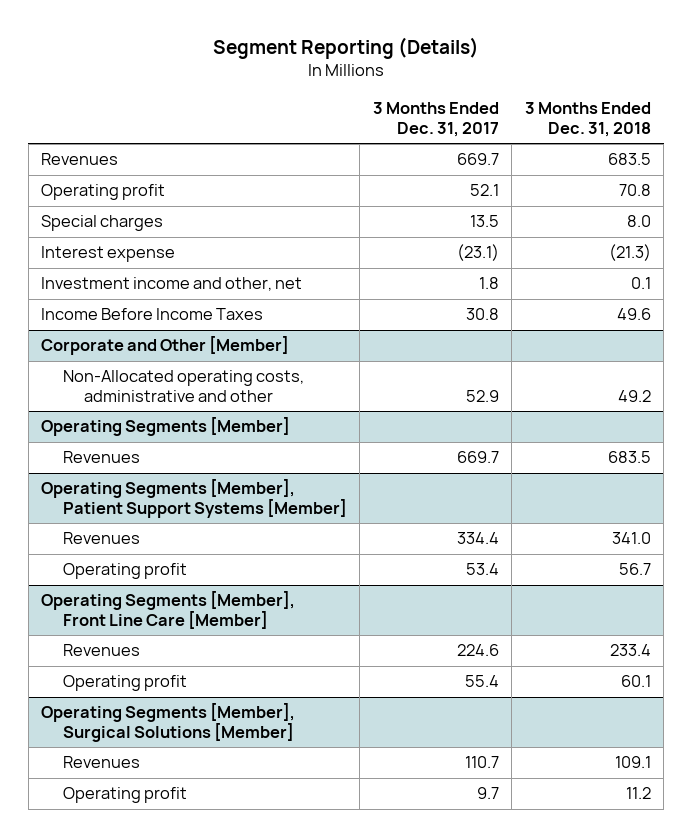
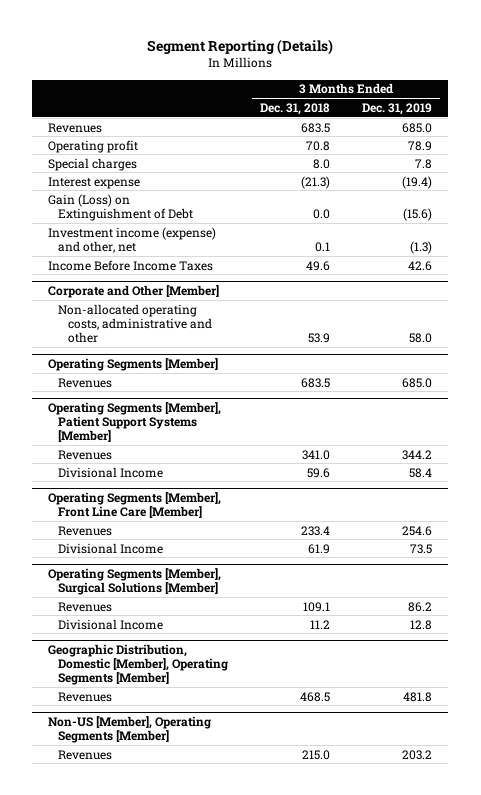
[372,101,499,137] 3 Months Ended Dec. 31, 2017 -> none
none -> [362,102,433,115] Dec. 31, 2019
none -> [48,193,194,221] Gain (Loss) on Extinguishment of Debt
[41,277,303,292] Investment income and other, net -> [48,226,217,253] Investment income (expense) and other, net
[62,370,304,403] Non-Allocated operating costs, administrative and other -> [58,303,212,343] Non-allocated operating costs, administrative and other
[617,390,651,403] 49.2 -> [308,332,331,343] 53.9
[62,563,187,580] Operating profit -> none
none -> [58,466,164,478] Divisional Income
[62,675,187,692] Operating profit -> none
none -> [58,542,164,554] Divisional Income
[62,787,187,804] Operating profit -> [58,618,164,630] Divisional Income
none -> [48,643,229,685] Geographic Distribution, Domestic [Member], Operating Segments [Member]
none -> [58,691,113,702] Revenues
none -> [48,715,212,743] Non-US [Member], Operating Segments [Member]
none -> [58,749,113,760] Revenues

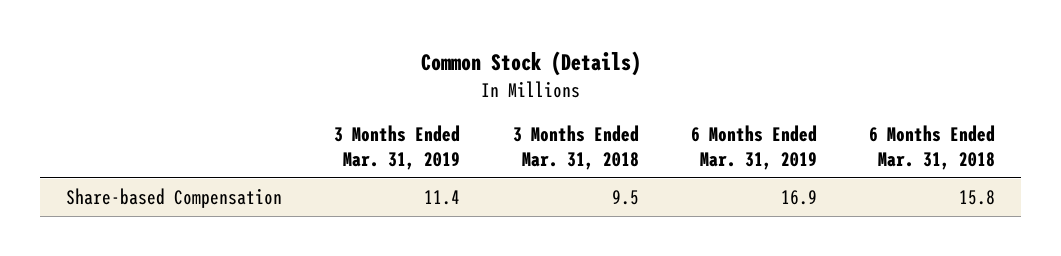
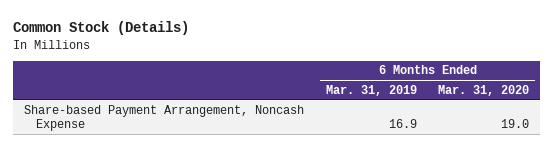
[334,125,461,170] 3 Months Ended Mar. 31, 2019 -> none
[512,125,639,170] 3 Months Ended Mar. 31, 2018 -> none
[868,125,995,170] 6 Months Ended Mar. 31, 2018 -> none
none -> [438,84,530,96] Mar. 31, 2020
[66,188,283,209] Share-based Compensation -> [24,104,305,132] Share-based Payment Arrangement, Noncash Expense

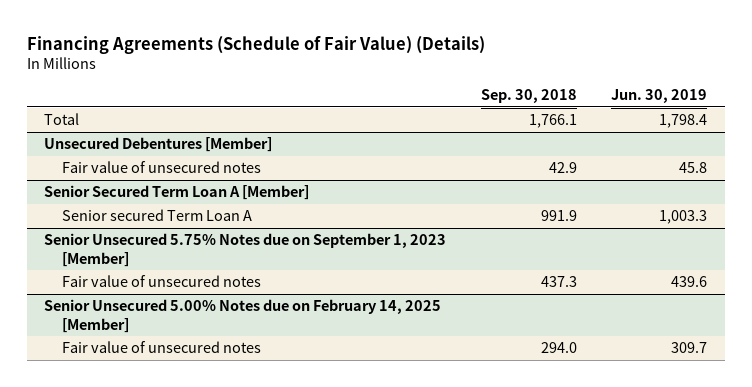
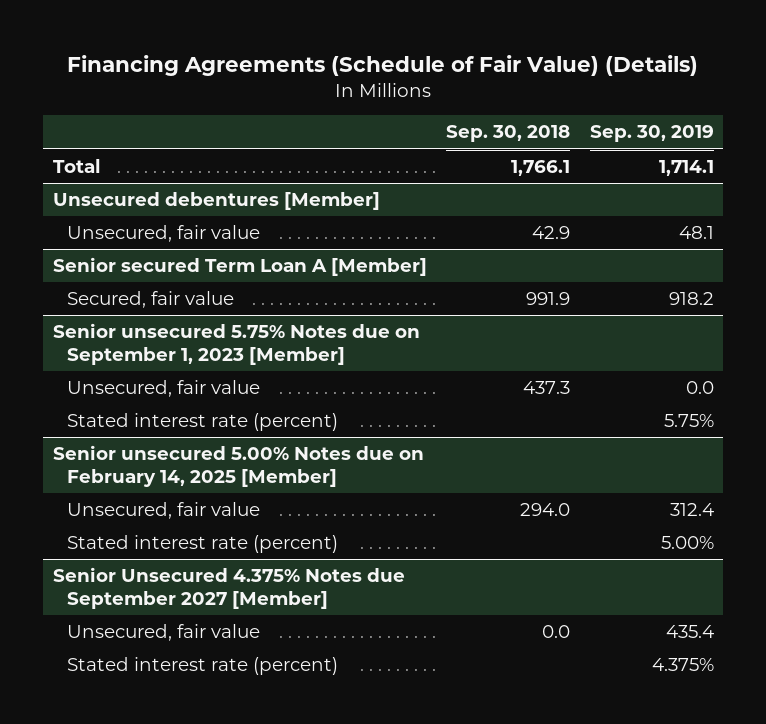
[611,89,708,104] Jun. 30, 2019 -> none
none -> [589,125,714,143] Sep. 30, 2019
[44,137,273,153] Unsecured Debentures [Member] -> [52,192,380,211] Unsecured debentures [Member]
[61,161,261,174] Fair value of unsecured notes -> [66,225,260,243] Unsecured, fair value
[44,185,310,201] Senior Secured Term Loan A [Member] -> [52,257,427,277] Senior secured Term Loan A [Member]
[61,209,252,222] Senior secured Term Loan A -> [66,291,234,309] Secured, fair value
[44,233,447,267] Senior Unsecured 5.75% Notes due on September 1, 2023 [Member] -> [52,323,420,366] Senior unsecured 5.75% Notes due on September 1, 2023 [Member]
[61,275,261,288] Fair value of unsecured notes -> [66,380,260,398] Unsecured, fair value
none -> [66,413,338,432] Stated interest rate (percent)
[44,299,442,333] Senior Unsecured 5.00% Notes due on February 14, 2025 [Member] -> [52,445,424,488] Senior unsecured 5.00% Notes due on February 14, 2025 [Member]
[61,341,261,354] Fair value of unsecured notes -> [66,502,260,520] Unsecured, fair value
none -> [66,535,338,554] Stated interest rate (percent)
none -> [52,567,405,610] Senior Unsecured 4.375% Notes due September 2027 [Member]
none -> [66,624,260,642] Unsecured, fair value
none -> [66,657,338,676] Stated interest rate (percent)

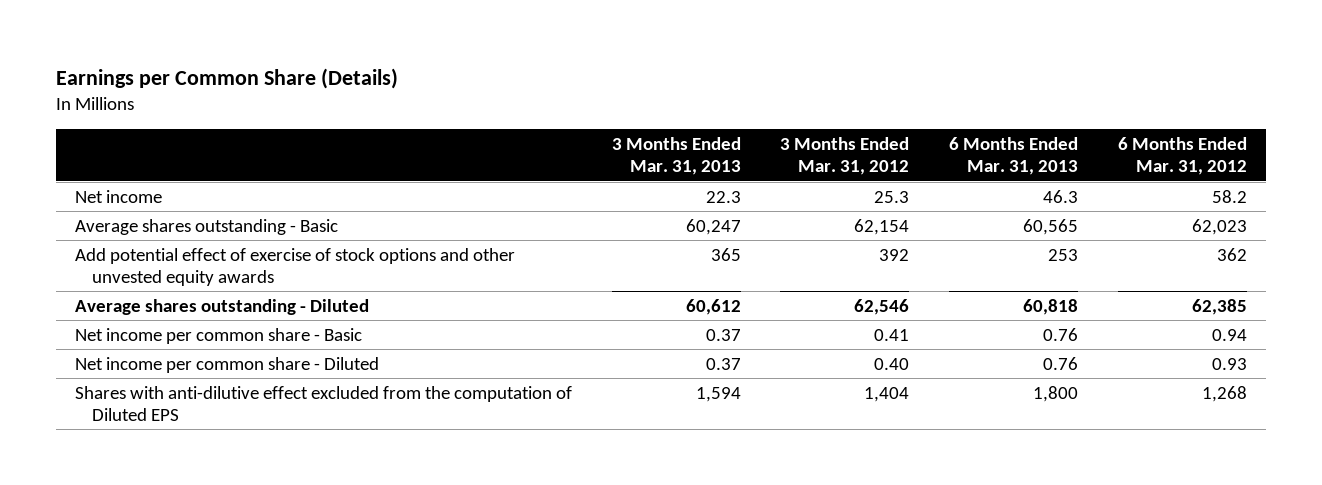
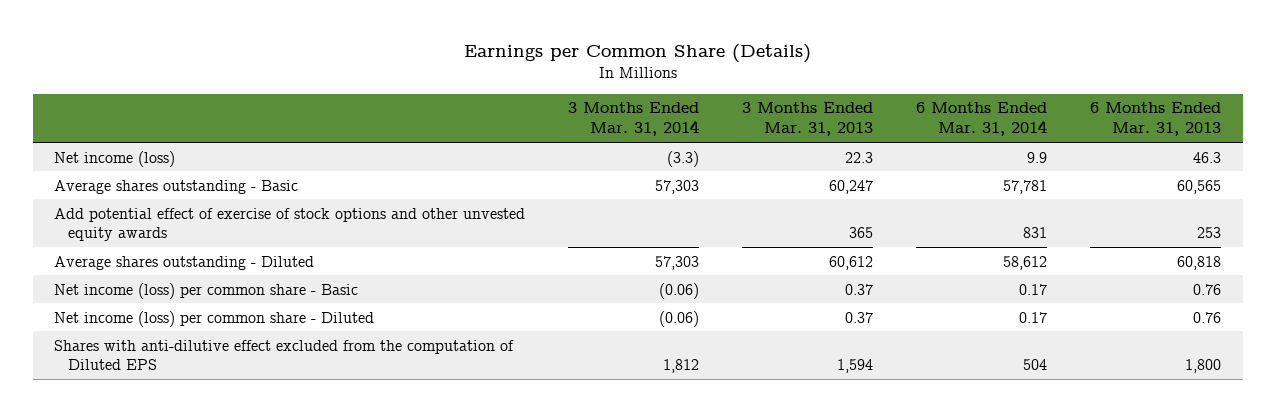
[780,136,910,176] 3 Months Ended Mar. 31, 2012 -> none
[1117,136,1247,176] 6 Months Ended Mar. 31, 2012 -> none
none -> [568,102,700,137] 3 Months Ended Mar. 31, 2014
none -> [916,102,1048,137] 6 Months Ended Mar. 31, 2014
[75,189,163,203] Net income -> [54,150,176,167] Net income (loss)
[75,327,363,344] Net income per common share - Basic -> [54,282,359,299] Net income (loss) per common share - Basic
[75,356,380,373] Net income per common share - Diluted -> [54,310,375,327] Net income (loss) per common share - Diluted

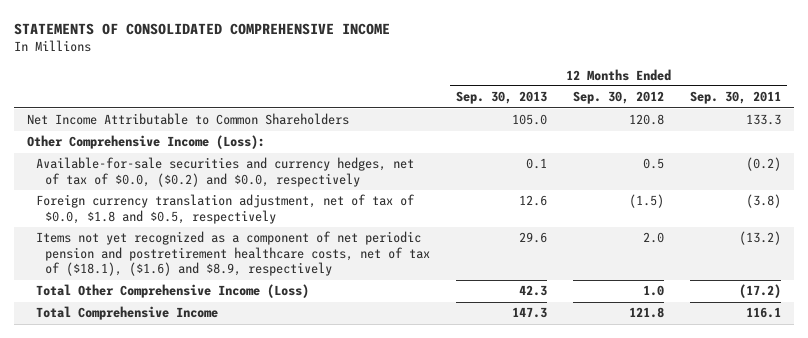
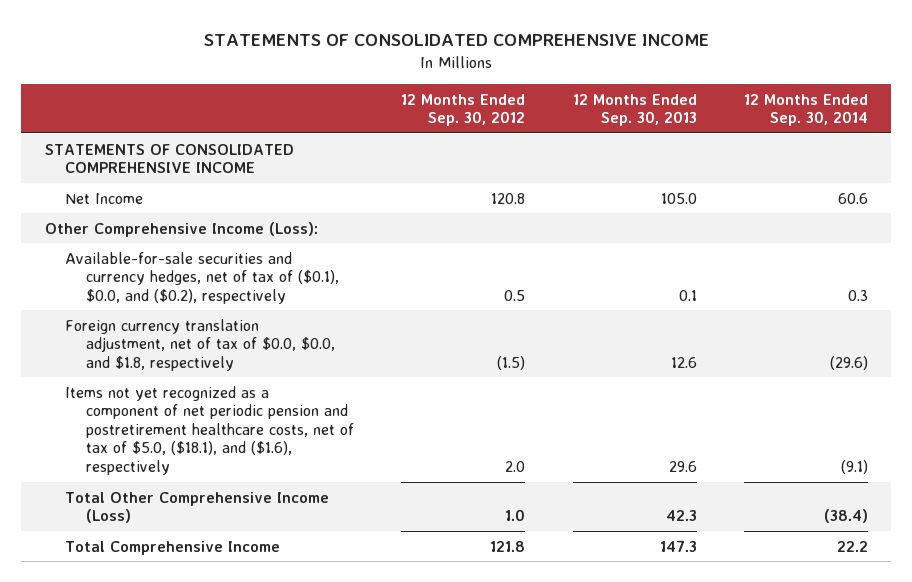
[689,91,781,105] Sep. 30, 2011 -> none
none -> [743,93,868,127] 12 Months Ended Sep. 30, 2014
none -> [44,143,294,174] STATEMENTS OF CONSOLIDATED COMPREHENSIVE INCOME
[27,113,350,126] Net Income Attributable to Common Shareholders -> [65,192,144,204] Net Income
[36,157,415,187] Available-for-sale securities and currency hedges, net of tax of $0.0, ($0.2) and $0.0, respectively -> [65,251,340,304] Available-for-sale securities and currency hedges, net of tax of ($0.1), $0.0, and ($0.2), respectively
[36,194,416,224] Foreign currency translation adjustment, net of tax of $0.0, $1.8 and $0.5, respectively -> [65,318,336,371] Foreign currency translation adjustment, net of tax of $0.0, $0.0, and $1.8, respectively
[36,231,431,277] Items not yet recognized as a component of net periodic pension and postretirement healthcare costs, net of tax of ($18.1), ($1.6) and $8.9, respectively -> [65,385,355,476] Items not yet recognized as a component of net periodic pension and postretirement healthcare costs, net of tax of $5.0, ($18.1), and ($1.6), respectively

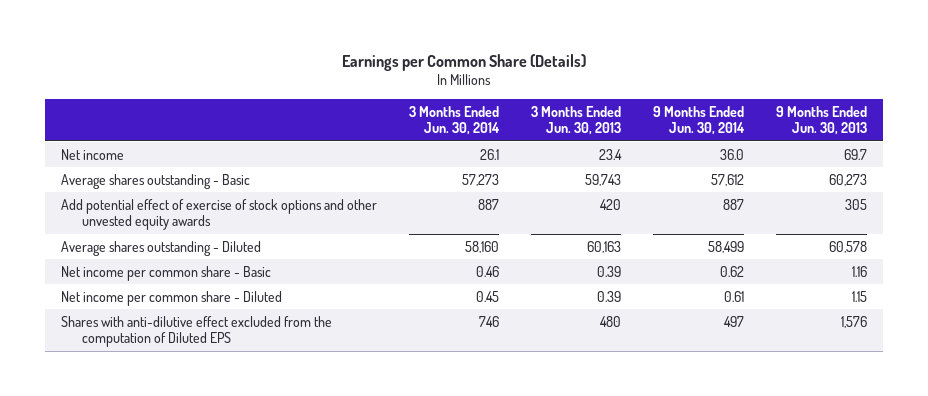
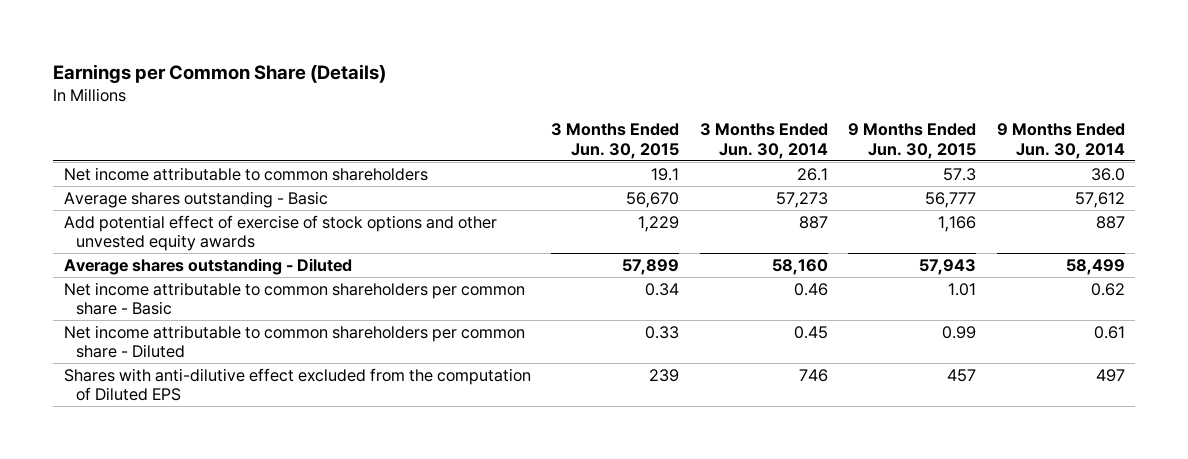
[531,105,622,136] 3 Months Ended Jun. 30, 2013 -> none
[776,105,868,136] 9 Months Ended Jun. 30, 2013 -> none
none -> [551,123,680,159] 3 Months Ended Jun. 30, 2015
none -> [848,123,977,159] 9 Months Ended Jun. 30, 2015
[61,148,125,160] Net income -> [63,166,428,181] Net income attributable to common shareholders
[61,265,272,281] Net income per common share - Basic -> [63,281,525,316] Net income attributable to common shareholders per common share - Basic
[61,290,283,306] Net income per common share - Diluted -> [63,324,525,359] Net income attributable to common shareholders per common share - Diluted

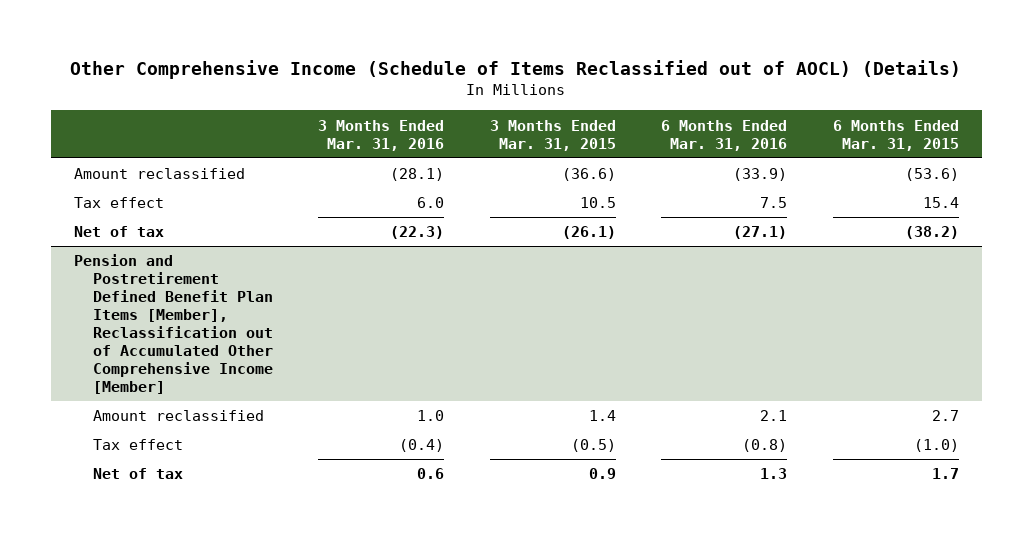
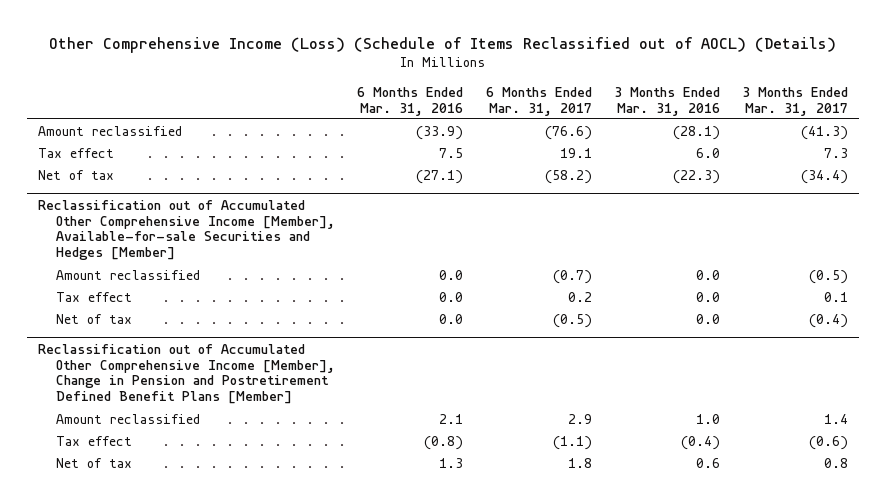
[70,59,962,79] Other Comprehensive Income (Schedule of Items Reclassified out of AOCL) (Details) -> [49,36,837,53] Other Comprehensive Income (Loss) (Schedule of Items Reclassified out of AOCL) (Details)
[489,119,616,151] 3 Months Ended Mar. 31, 2015 -> none
[832,119,959,151] 6 Months Ended Mar. 31, 2015 -> none
none -> [485,86,592,116] 6 Months Ended Mar. 31, 2017
none -> [741,86,848,116] 3 Months Ended Mar. 31, 2017
none -> [38,199,336,261] Reclassification out of Accumulated Other Comprehensive Income [Member], Available-for-sale Securities and Hedges [Member]
none -> [56,269,201,280] Amount reclassified
none -> [56,291,133,302] Tax effect
none -> [56,313,133,324] Net of tax
[73,254,273,395] Pension and Postretirement Defined Benefit Plan Items [Member], Reclassification out of Accumulated Other Comprehensive Income [Member] -> [38,343,336,405] Reclassification out of Accumulated Other Comprehensive Income [Member], Change in Pension and Postretirement Defined Benefit Plans [Member]

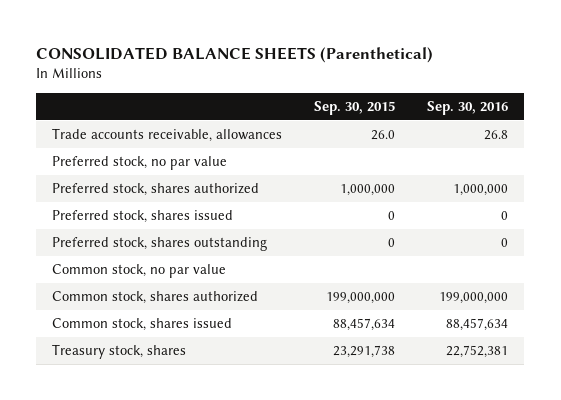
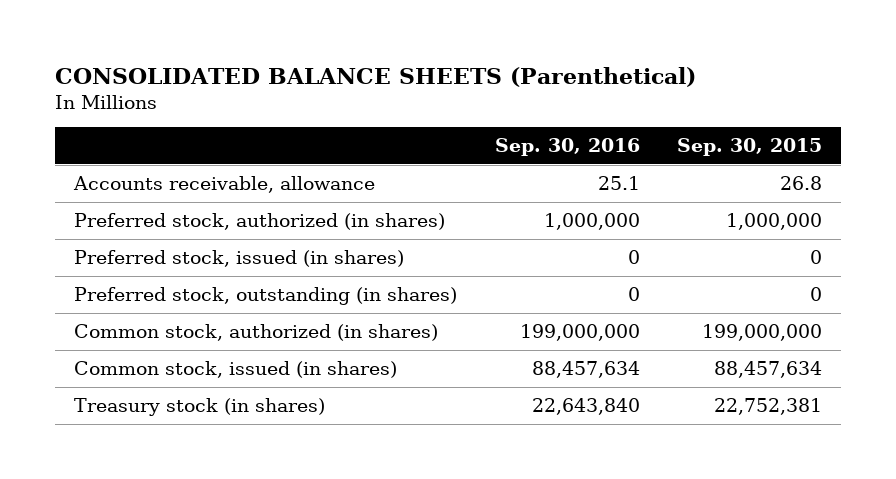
[52,156,228,171] Preferred stock, no par value -> none
[52,264,227,279] Common stock, no par value -> none
[52,128,283,143] Trade accounts receivable, allowances -> [72,176,375,194] Accounts receivable, allowance
[371,130,396,141] 26.0 -> [780,176,823,191] 26.8
[484,130,509,141] 26.8 -> [597,176,640,191] 25.1
[52,183,260,197] Preferred stock, shares authorized -> [73,213,445,231] Preferred stock, authorized (in shares)
[52,210,234,224] Preferred stock, shares issued -> [73,250,404,268] Preferred stock, issued (in shares)
[52,237,268,252] Preferred stock, shares outstanding -> [73,287,457,306] Preferred stock, outstanding (in shares)
[52,291,259,305] Common stock, shares authorized -> [73,324,438,342] Common stock, authorized (in shares)
[52,318,233,332] Common stock, shares issued -> [73,361,397,379] Common stock, issued (in shares)
[52,344,187,360] Treasury stock, shares -> [73,398,325,417] Treasury stock (in shares)
[333,345,396,359] 23,291,738 -> [714,398,823,416] 22,752,381
[446,345,509,359] 22,752,381 -> [531,398,640,416] 22,643,840

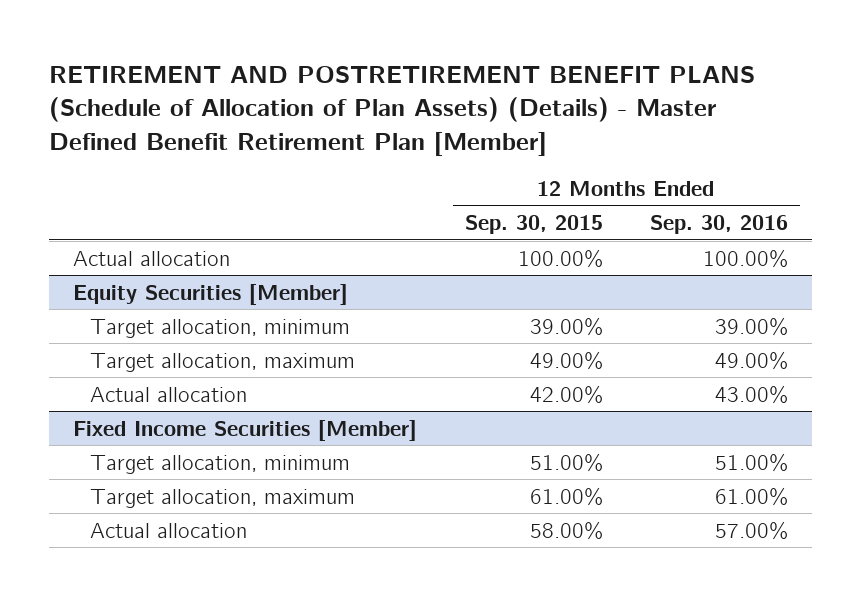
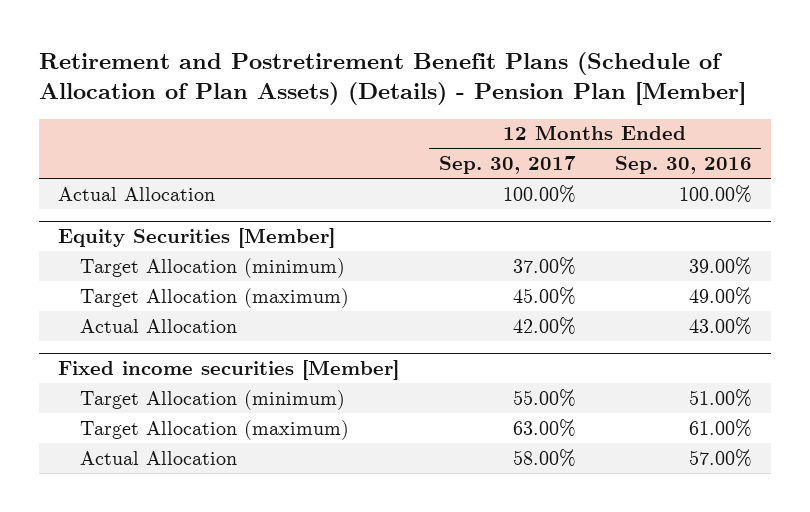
[49,65,756,156] RETIREMENT AND POSTRETIREMENT BENEFIT PLANS (Schedule of Allocation of Plan Assets) (Details) - Master Defined Benefit Retirement Plan [Member] -> [38,52,746,106] Retirement and Postretirement Benefit Plans (Schedule of Allocation of Plan Assets) (Details) - Pension Plan [Member]
[464,214,603,234] Sep. 30, 2015 -> none
none -> [438,156,576,175] Sep. 30, 2017
[72,250,230,266] Actual allocation -> [58,186,216,201] Actual Allocation
[90,318,351,338] Target allocation, minimum -> [80,257,346,278] Target Allocation (minimum)
[90,352,356,372] Target allocation, maximum -> [80,287,350,308] Target Allocation (maximum)
[90,386,248,402] Actual allocation -> [80,318,238,333] Actual Allocation
[72,419,417,441] Fixed Income Securities [Member] -> [58,360,400,381] Fixed income securities [Member]
[90,454,351,474] Target allocation, minimum -> [80,389,346,410] Target Allocation (minimum)
[90,488,356,508] Target allocation, maximum -> [80,419,350,440] Target Allocation (maximum)
[90,522,248,538] Actual allocation -> [80,450,238,465] Actual Allocation

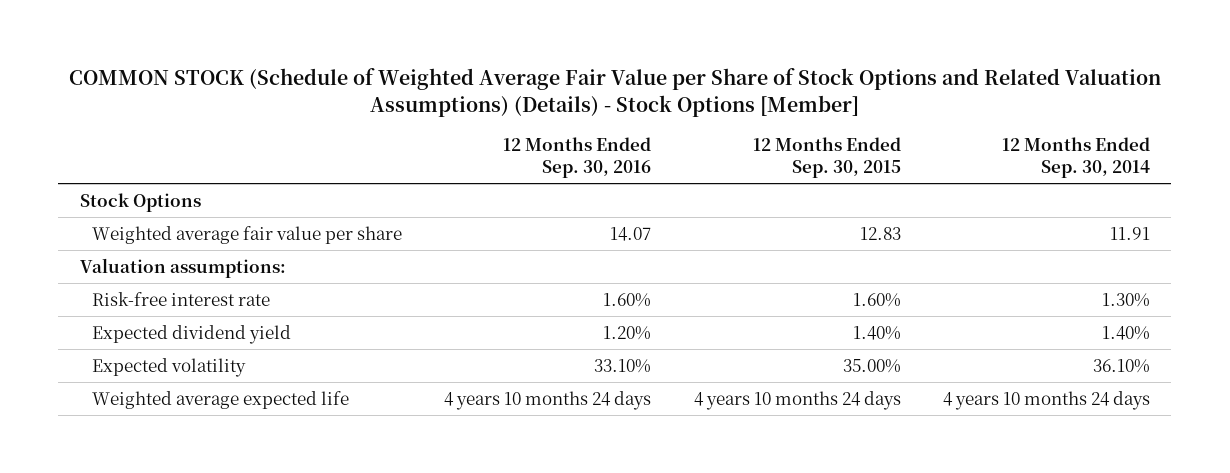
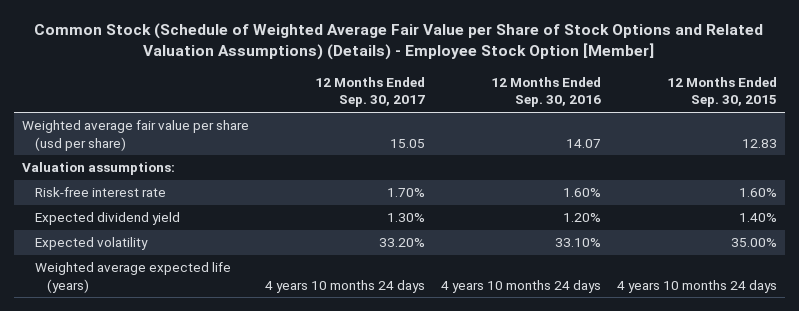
[68,68,1161,117] COMMON STOCK (Schedule of Weighted Average Fair Value per Share of Stock Options and Related Valuation Assumptions) (Details) - Stock Options [Member] -> [34,23,764,61] Common Stock (Schedule of Weighted Average Fair Value per Share of Stock Options and Related Valuation Assumptions) (Details) - Employee Stock Option [Member]
[1002,137,1151,179] 12 Months Ended Sep. 30, 2014 -> none
none -> [315,77,426,108] 12 Months Ended Sep. 30, 2017
[79,192,201,212] Stock Options -> none
[91,225,402,244] Weighted average fair value per share -> [22,120,250,151] Weighted average fair value per share (usd per share)
[91,390,349,409] Weighted average expected life -> [34,262,231,293] Weighted average expected life (years)

